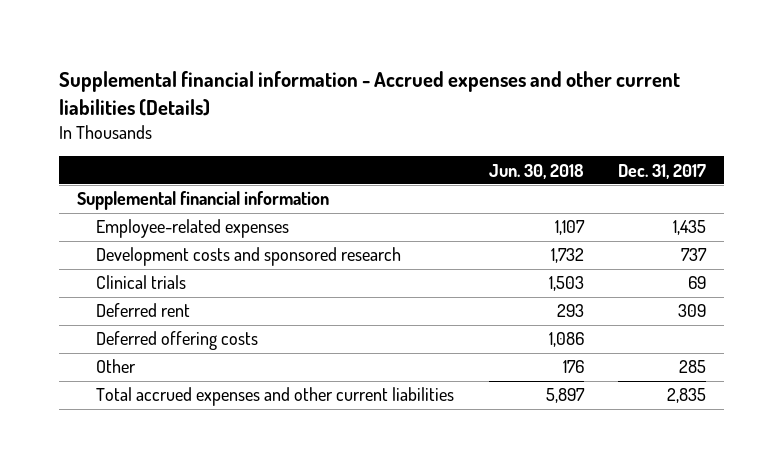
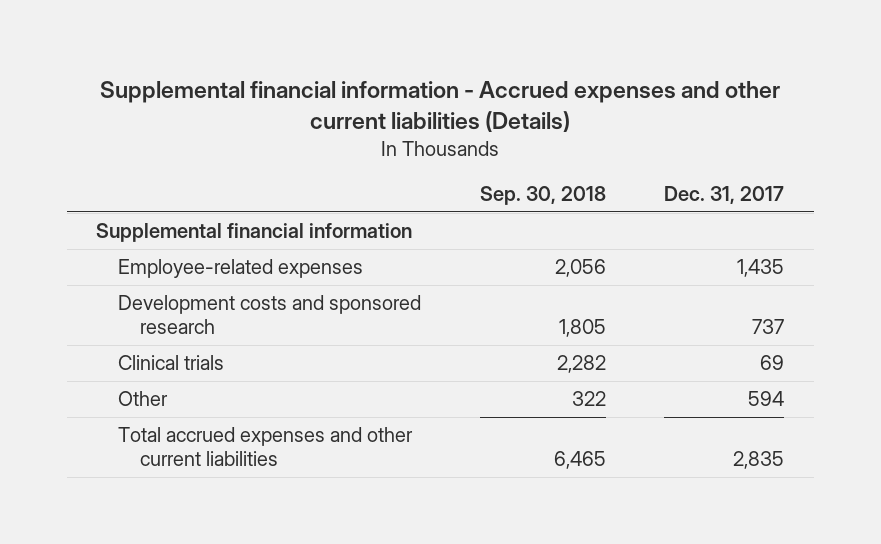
[488,163,584,179] Jun. 30, 2018 -> none
none -> [479,186,606,206] Sep. 30, 2018
[95,303,190,318] Deferred rent -> none
[95,331,258,351] Deferred offering costs -> none
[679,360,707,374] 285 -> [748,391,785,407] 594

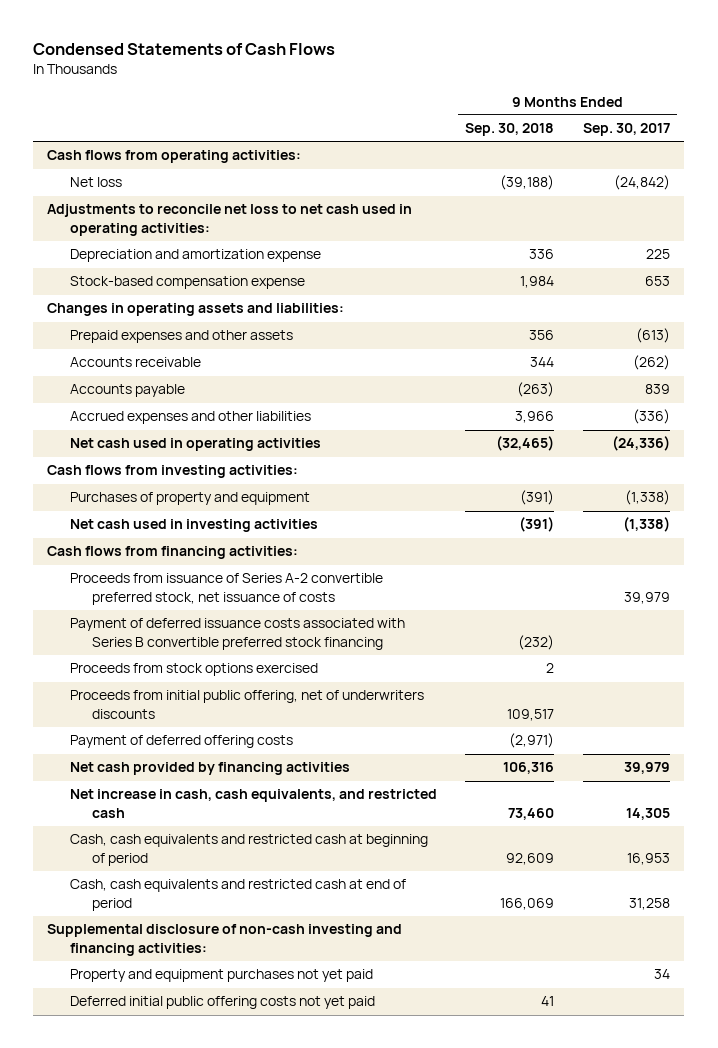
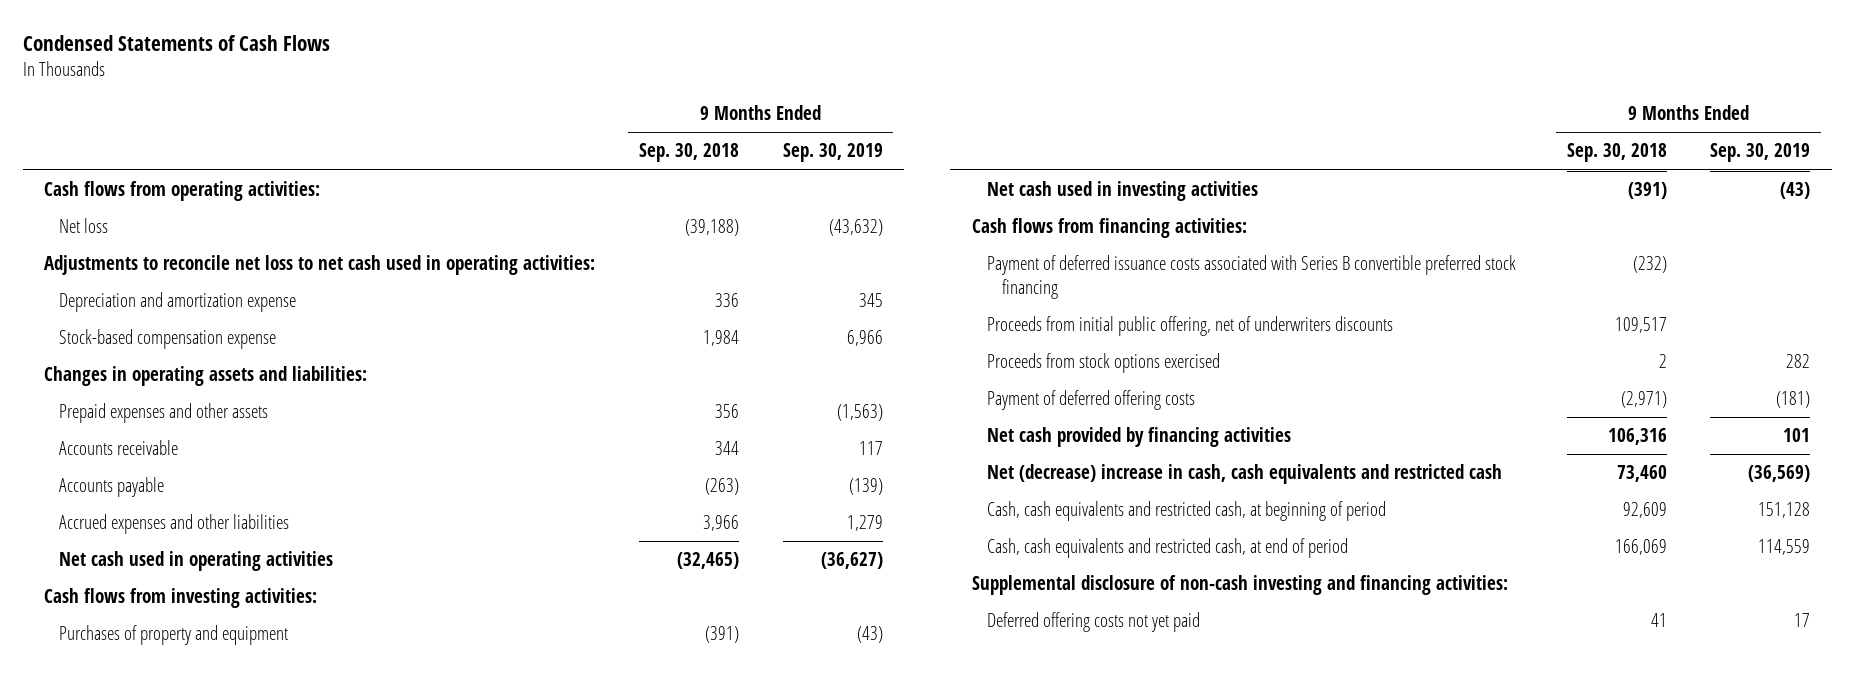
[583,123,671,137] Sep. 30, 2017 -> none
none -> [782,143,883,163] Sep. 30, 2019
[69,573,383,605] Proceeds from issuance of Series A-2 convertible preferred stock, net issuance of costs -> none
[69,663,318,677] Proceeds from stock options exercised -> [986,353,1220,374] Proceeds from stock options exercised
[69,789,437,818] Net increase in cash, cash equivalents, and restricted cash -> [986,464,1502,485] Net (decrease) increase in cash, cash equivalents and restricted cash
[69,834,428,866] Cash, cash equivalents and restricted cash at beginning of period -> [986,501,1386,522] Cash, cash equivalents and restricted cash, at beginning of period
[69,879,406,911] Cash, cash equivalents and restricted cash at end of period -> [986,538,1348,559] Cash, cash equivalents and restricted cash, at end of period
[69,969,373,983] Property and equipment purchases not yet paid -> none
[69,996,375,1010] Deferred initial public offering costs not yet paid -> [986,612,1200,633] Deferred offering costs not yet paid

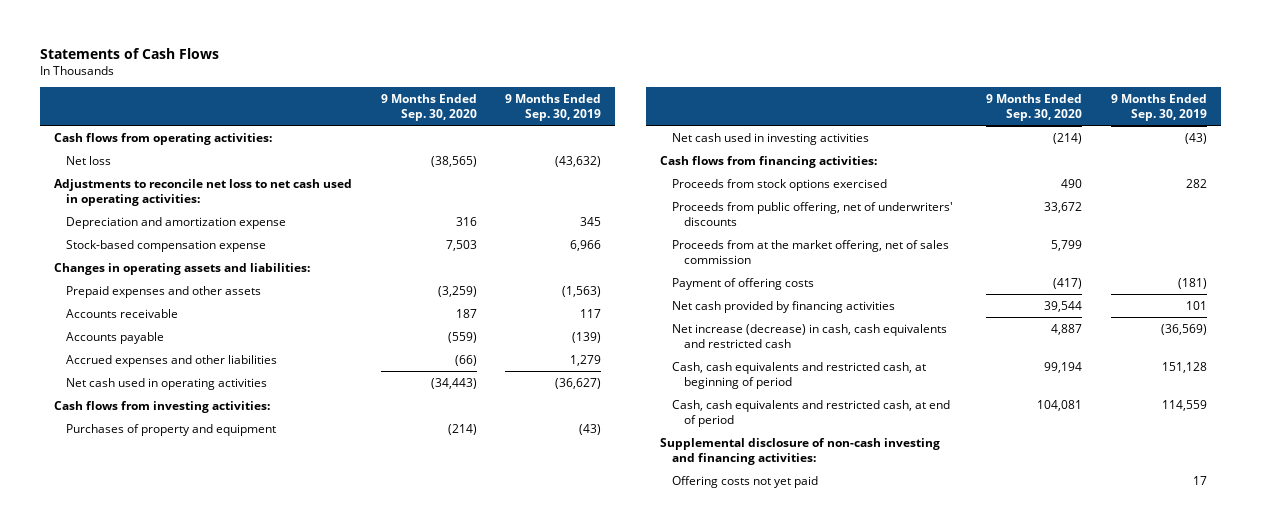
[22,35,330,52] Condensed Statements of Cash Flows -> [39,47,219,59] Statements of Cash Flows
[638,143,739,163] Sep. 30, 2018 -> none
none -> [380,94,477,122] 9 Months Ended Sep. 30, 2020
[986,255,1516,299] Payment of deferred issuance costs associated with Series B convertible preferred stock financing -> none
[986,316,1393,337] Proceeds from initial public offering, net of underwriters discounts -> none
none -> [672,201,954,226] Proceeds from public offering, net of underwriters' discounts
none -> [672,239,950,264] Proceeds from at the market offering, net of sales commission
[986,390,1195,411] Payment of deferred offering costs -> [672,277,815,290] Payment of offering costs
[986,464,1502,485] Net (decrease) increase in cash, cash equivalents and restricted cash -> [672,323,948,348] Net increase (decrease) in cash, cash equivalents and restricted cash
[986,612,1200,633] Deferred offering costs not yet paid -> [672,475,819,488] Offering costs not yet paid

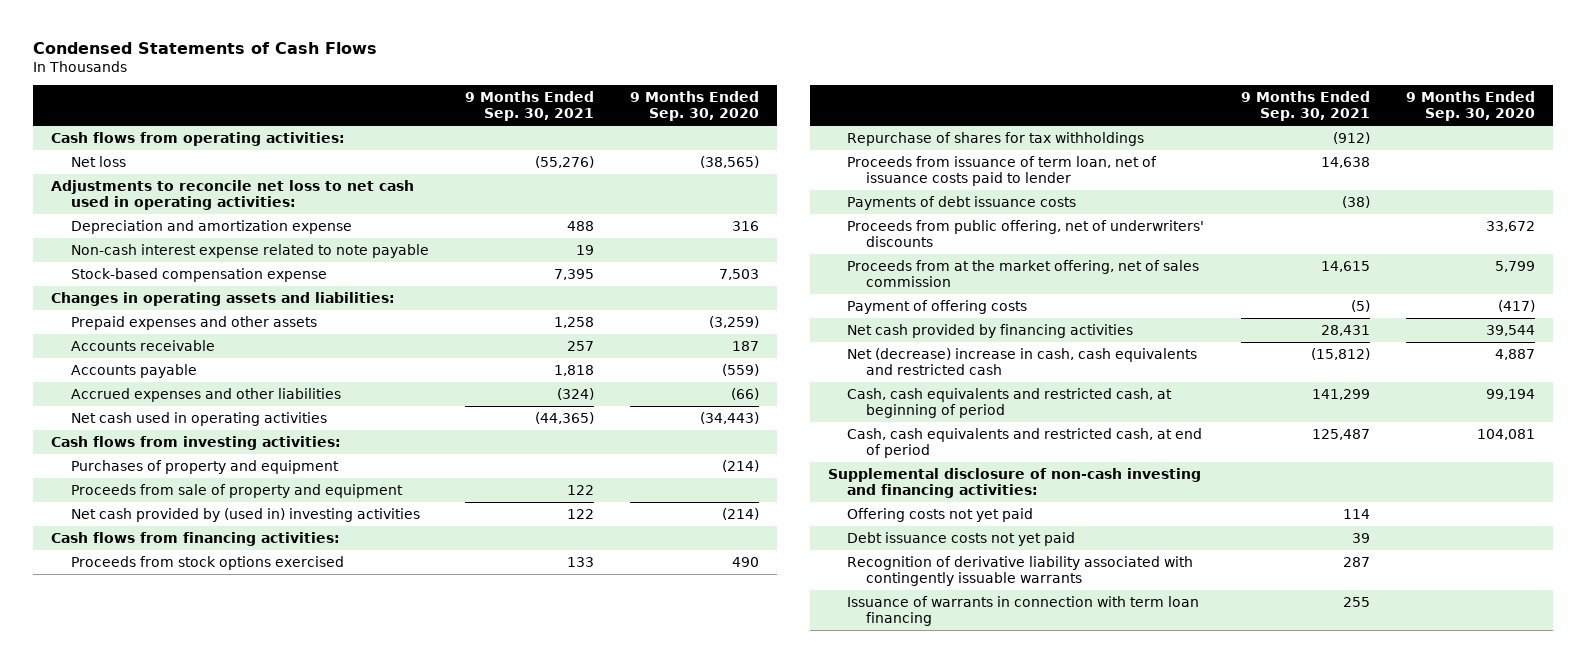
[39,47,219,59] Statements of Cash Flows -> [33,42,378,55] Condensed Statements of Cash Flows
[505,94,602,122] 9 Months Ended Sep. 30, 2019 -> none
none -> [464,91,594,121] 9 Months Ended Sep. 30, 2021
none -> [70,244,429,259] Non-cash interest expense related to note payable
none -> [70,484,403,499] Proceeds from sale of property and equipment
[672,132,870,145] Net cash used in investing activities -> [70,508,420,523] Net cash provided by (used in) investing activities
none -> [846,132,1144,147] Repurchase of shares for tax withholdings
none -> [846,156,1157,186] Proceeds from issuance of term loan, net of issuance costs paid to lender
none -> [846,196,1076,211] Payments of debt issuance costs
[672,323,948,348] Net increase (decrease) in cash, cash equivalents and restricted cash -> [846,348,1197,375] Net (decrease) increase in cash, cash equivalents and restricted cash
none -> [846,532,1075,547] Debt issuance costs not yet paid
none -> [846,556,1193,586] Recognition of derivative liability associated with contingently issuable warrants
none -> [846,596,1199,626] Issuance of warrants in connection with term loan financing

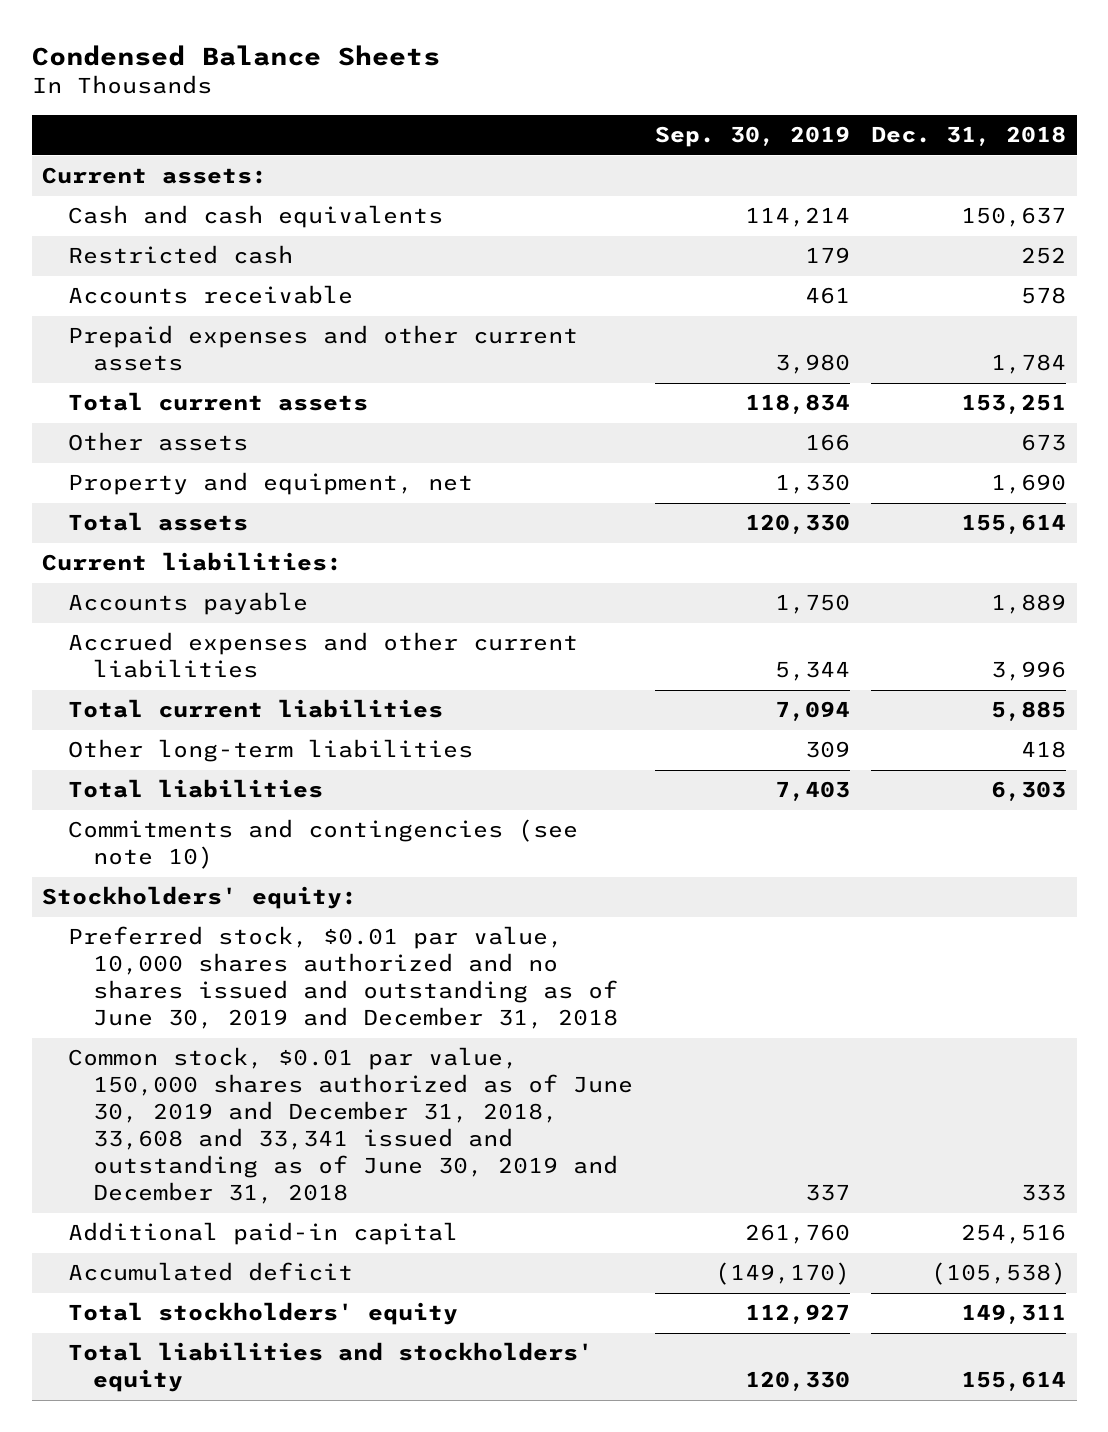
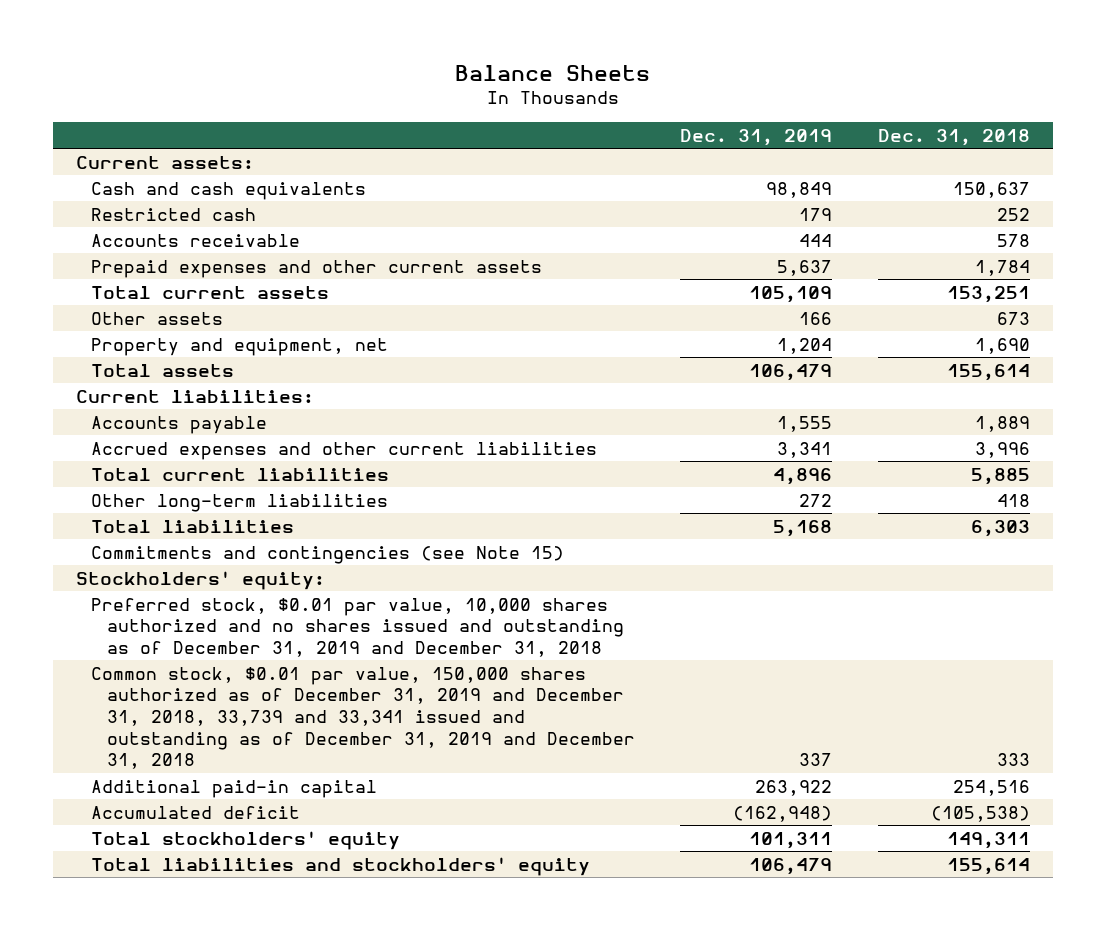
[31,44,440,66] Condensed Balance Sheets -> [454,64,650,81] Balance Sheets
[654,126,850,148] Sep. 30, 2019 -> none
none -> [680,128,833,146] Dec. 31, 2019
[67,819,578,870] Commitments and contingencies (see note 10) -> [91,545,565,564] Commitments and contingencies (see Note 15)
[67,926,619,1030] Preferred stock, $0.01 par value, 10,000 shares authorized and no shares issued and outstanding as of June 30, 2019 and December 31, 2018 -> [91,597,625,657] Preferred stock, $0.01 par value, 10,000 shares authorized and no shares issued and outstanding as of December 31, 2019 and December 31, 2018
[67,1047,634,1205] Common stock, $0.01 par value, 150,000 shares authorized as of June 30, 2019 and December 31, 2018, 33,608 and 33,341 issued and outstanding as of June 30, 2019 and December 31, 2018 -> [91,666,636,770] Common stock, $0.01 par value, 150,000 shares authorized as of December 31, 2019 and December 31, 2018, 33,739 and 33,341 issued and outstanding as of December 31, 2019 and December 31, 2018

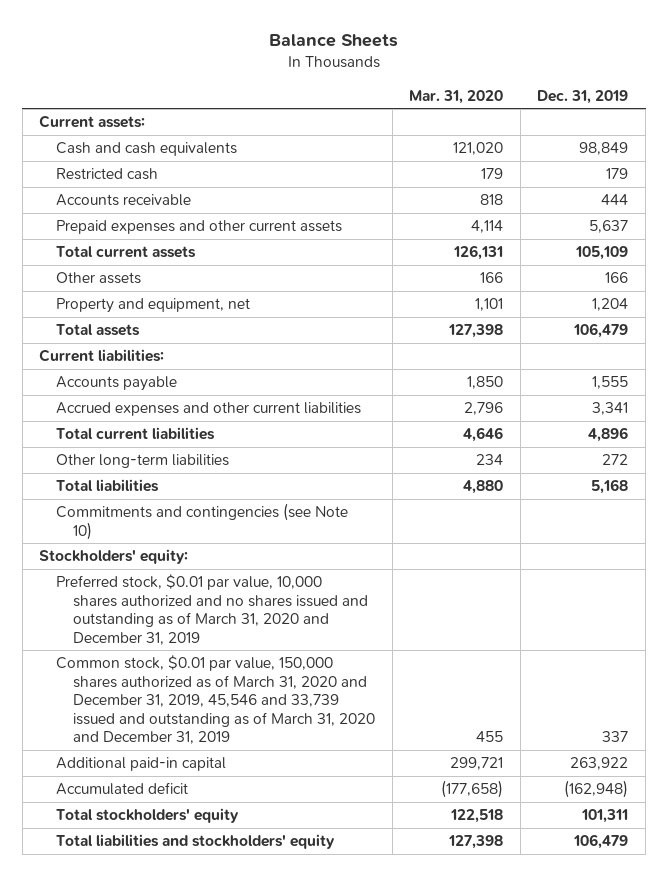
[877,128,1030,146] Dec. 31, 2018 -> none
none -> [409,89,504,104] Mar. 31, 2020
[91,545,565,564] Commitments and contingencies (see Note 15) -> [56,503,349,540] Commitments and contingencies (see Note 10)
[91,597,625,657] Preferred stock, $0.01 par value, 10,000 shares authorized and no shares issued and outstanding as of December 31, 2019 and December 31, 2018 -> [56,574,369,645] Preferred stock, $0.01 par value, 10,000 shares authorized and no shares issued and outstanding as of March 31, 2020 and December 31, 2019
[91,666,636,770] Common stock, $0.01 par value, 150,000 shares authorized as of December 31, 2019 and December 31, 2018, 33,739 and 33,341 issued and outstanding as of December 31, 2019 and December 31, 2018 -> [56,655,376,745] Common stock, $0.01 par value, 150,000 shares authorized as of March 31, 2020 and December 31, 2019, 45,546 and 33,739 issued and outstanding as of March 31, 2020 and December 31, 2019

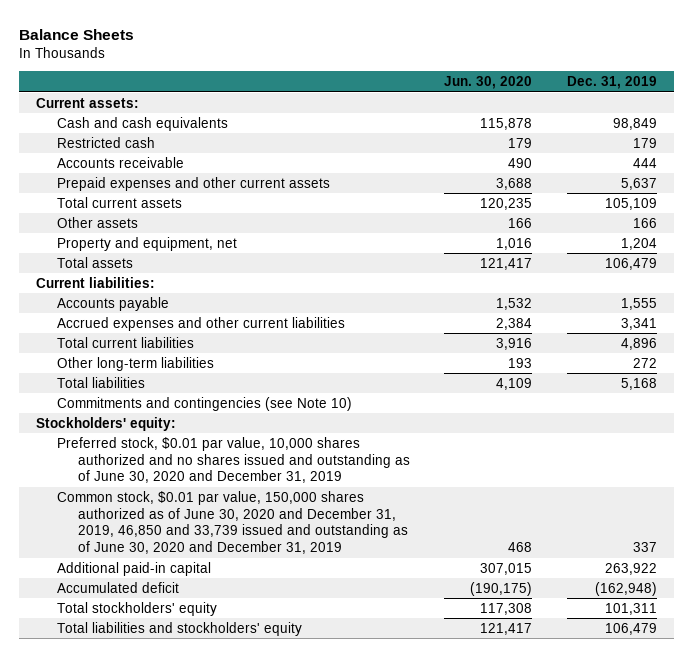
[409,89,504,104] Mar. 31, 2020 -> none
none -> [444,76,533,90] Jun. 30, 2020
[56,574,369,645] Preferred stock, $0.01 par value, 10,000 shares authorized and no shares issued and outstanding as of March 31, 2020 and December 31, 2019 -> [56,436,410,484] Preferred stock, $0.01 par value, 10,000 shares authorized and no shares issued and outstanding as of June 30, 2020 and December 31, 2019
[56,655,376,745] Common stock, $0.01 par value, 150,000 shares authorized as of March 31, 2020 and December 31, 2019, 45,546 and 33,739 issued and outstanding as of March 31, 2020 and December 31, 2019 -> [56,490,408,555] Common stock, $0.01 par value, 150,000 shares authorized as of June 30, 2020 and December 31, 2019, 46,850 and 33,739 issued and outstanding as of June 30, 2020 and December 31, 2019

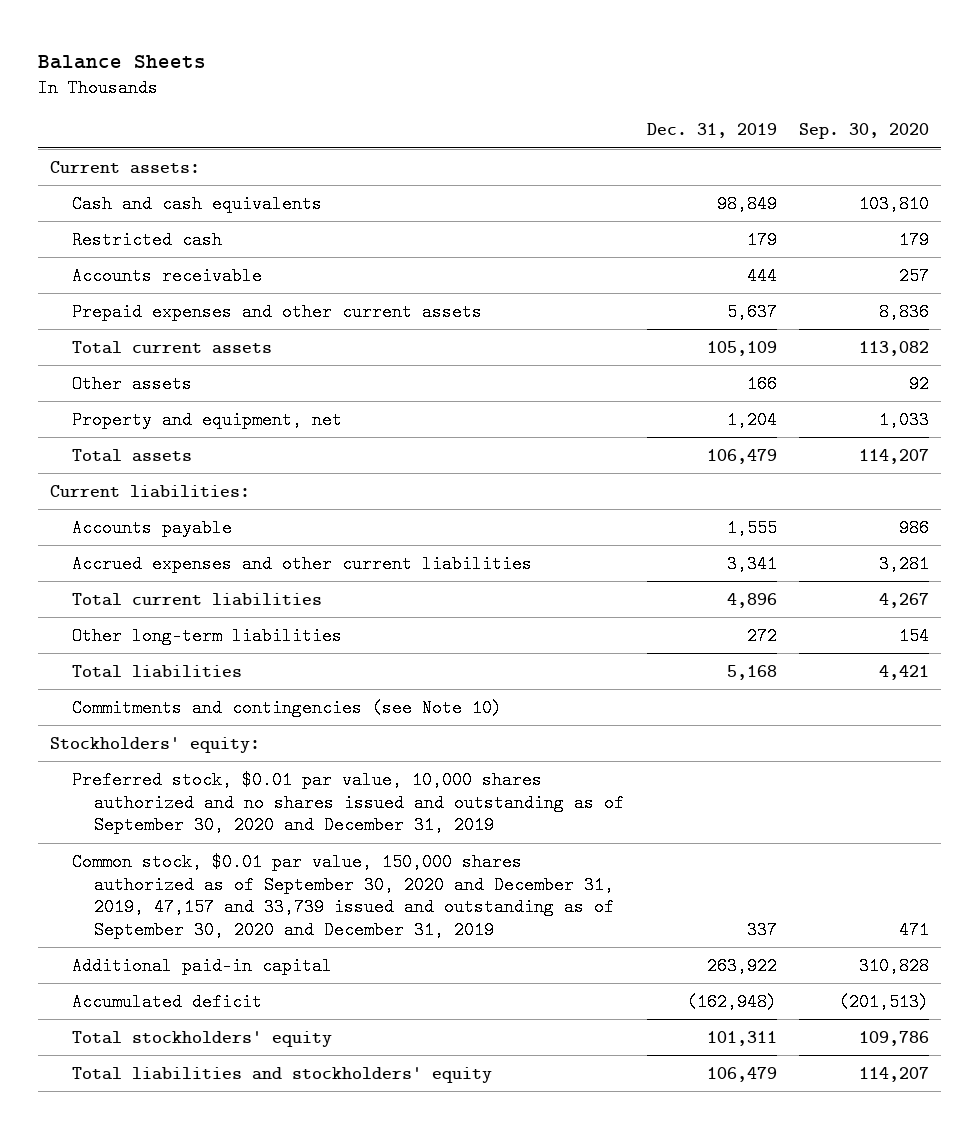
[444,76,533,90] Jun. 30, 2020 -> none
none -> [799,123,930,140] Sep. 30, 2020
[56,436,410,484] Preferred stock, $0.01 par value, 10,000 shares authorized and no shares issued and outstanding as of June 30, 2020 and December 31, 2019 -> [71,770,624,835] Preferred stock, $0.01 par value, 10,000 shares authorized and no shares issued and outstanding as of September 30, 2020 and December 31, 2019
[56,490,408,555] Common stock, $0.01 par value, 150,000 shares authorized as of June 30, 2020 and December 31, 2019, 46,850 and 33,739 issued and outstanding as of June 30, 2020 and December 31, 2019 -> [71,852,614,940] Common stock, $0.01 par value, 150,000 shares authorized as of September 30, 2020 and December 31, 2019, 47,157 and 33,739 issued and outstanding as of September 30, 2020 and December 31, 2019

